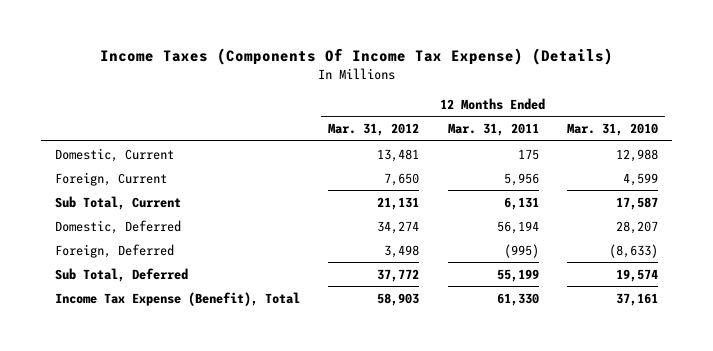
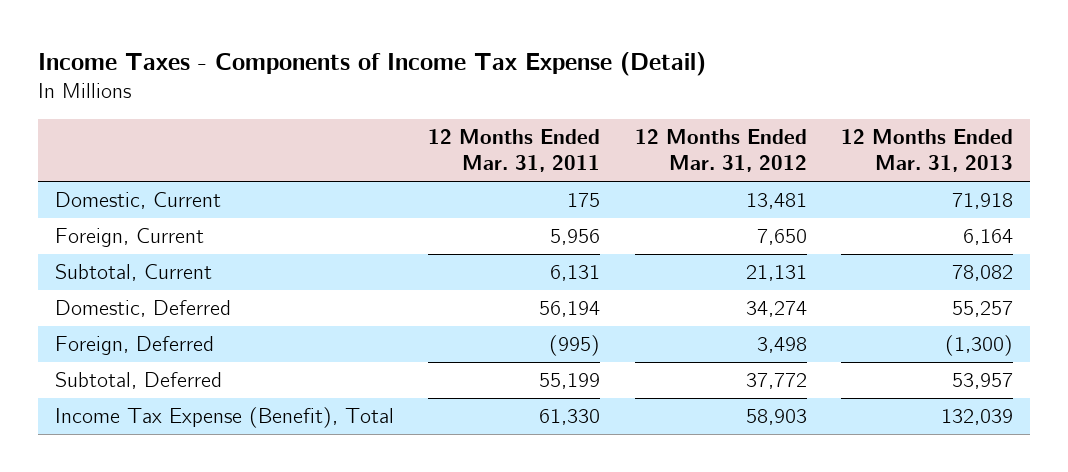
[99,48,613,66] Income Taxes (Components Of Income Tax Expense) (Details) -> [37,52,706,77] Income Taxes - Components of Income Tax Expense (Detail)
[566,122,658,136] Mar. 31, 2010 -> none
none -> [841,129,1014,173] 12 Months Ended Mar. 31, 2013
[55,195,182,210] Sub Total, Current -> [54,264,212,282] Subtotal, Current
[55,267,189,282] Sub Total, Deferred -> [54,372,222,390] Subtotal, Deferred

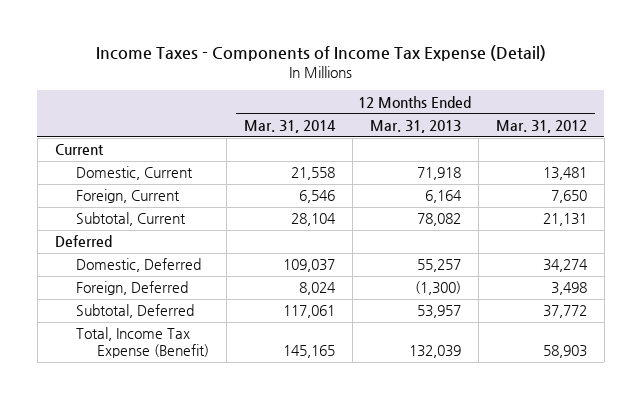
[428,129,601,173] 12 Months Ended Mar. 31, 2011 -> none
none -> [244,119,337,133] Mar. 31, 2014
none -> [54,144,104,156] Current
none -> [54,235,112,248] Deferred
[54,407,394,429] Income Tax Expense (Benefit), Total -> [76,327,210,358] Total, Income Tax Expense (Benefit)

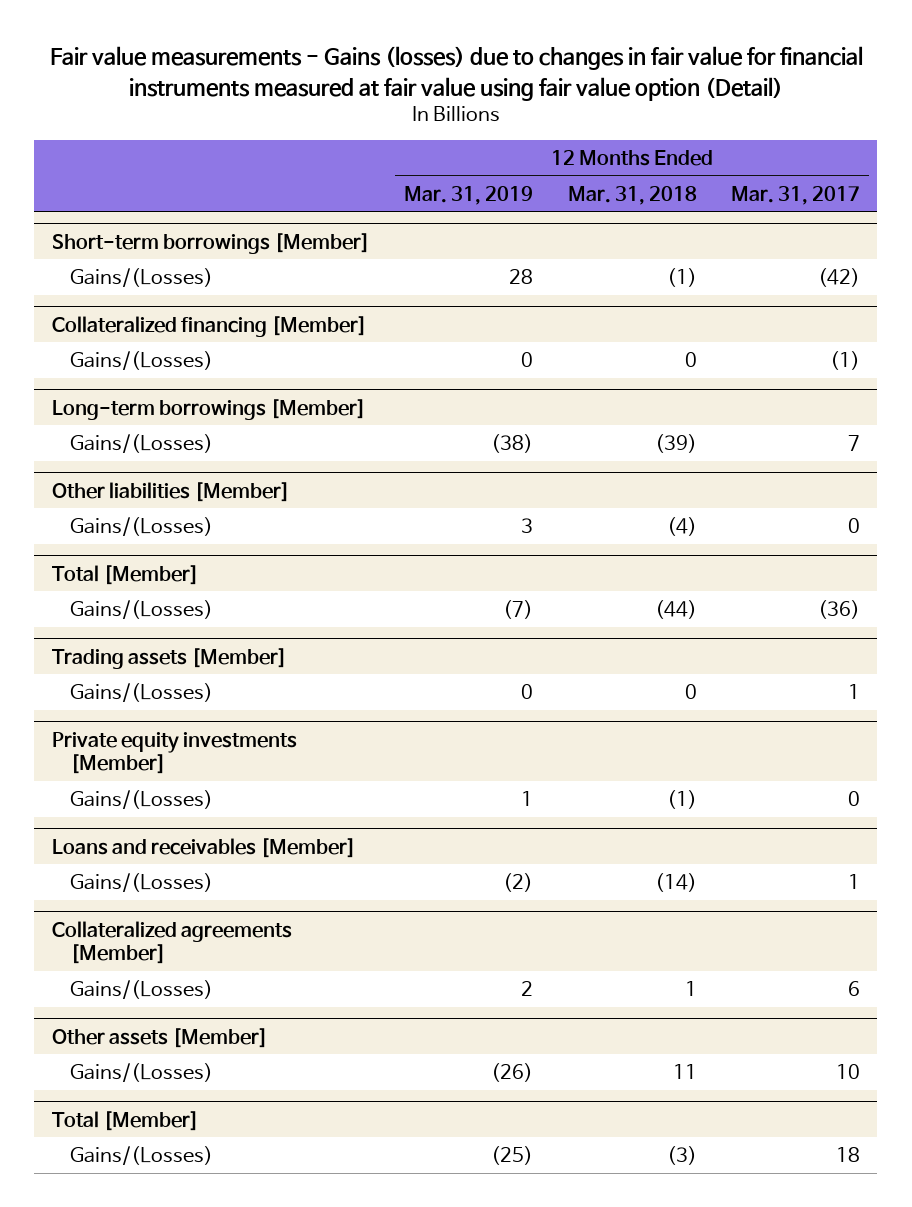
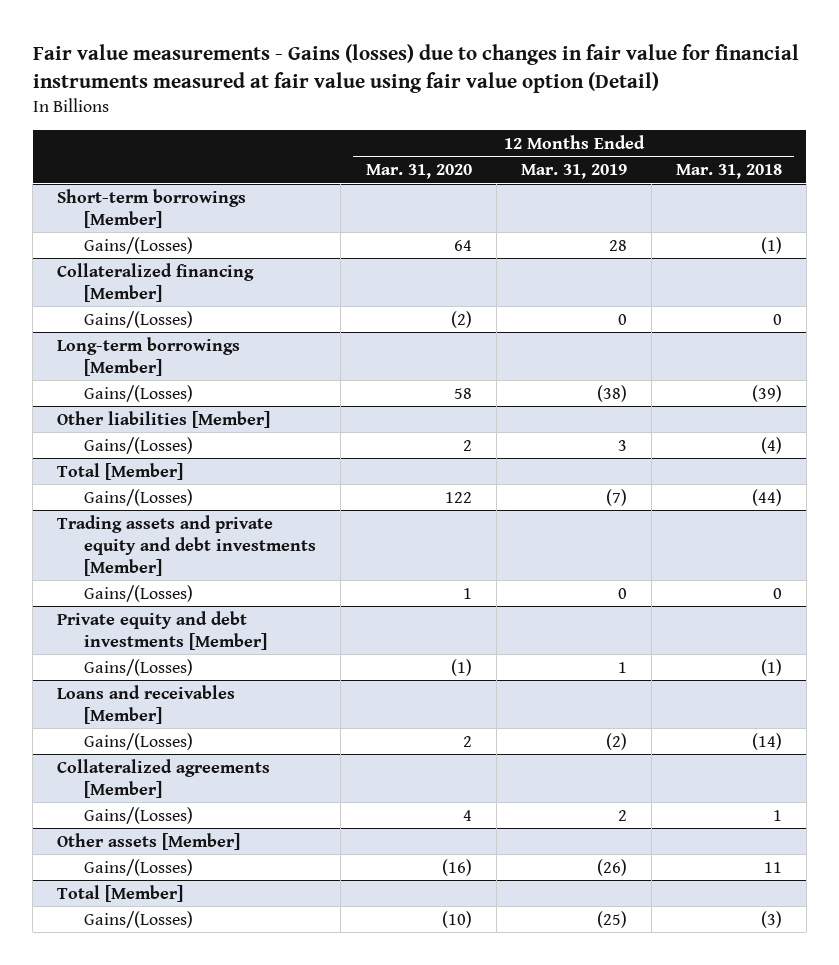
[730,185,860,205] Mar. 31, 2017 -> none
none -> [365,164,472,180] Mar. 31, 2020
[51,647,287,669] Trading assets [Member] -> [57,514,317,576] Trading assets and private equity and debt investments [Member]
[51,731,297,774] Private equity investments [Member] -> [57,610,268,650] Private equity and debt investments [Member]

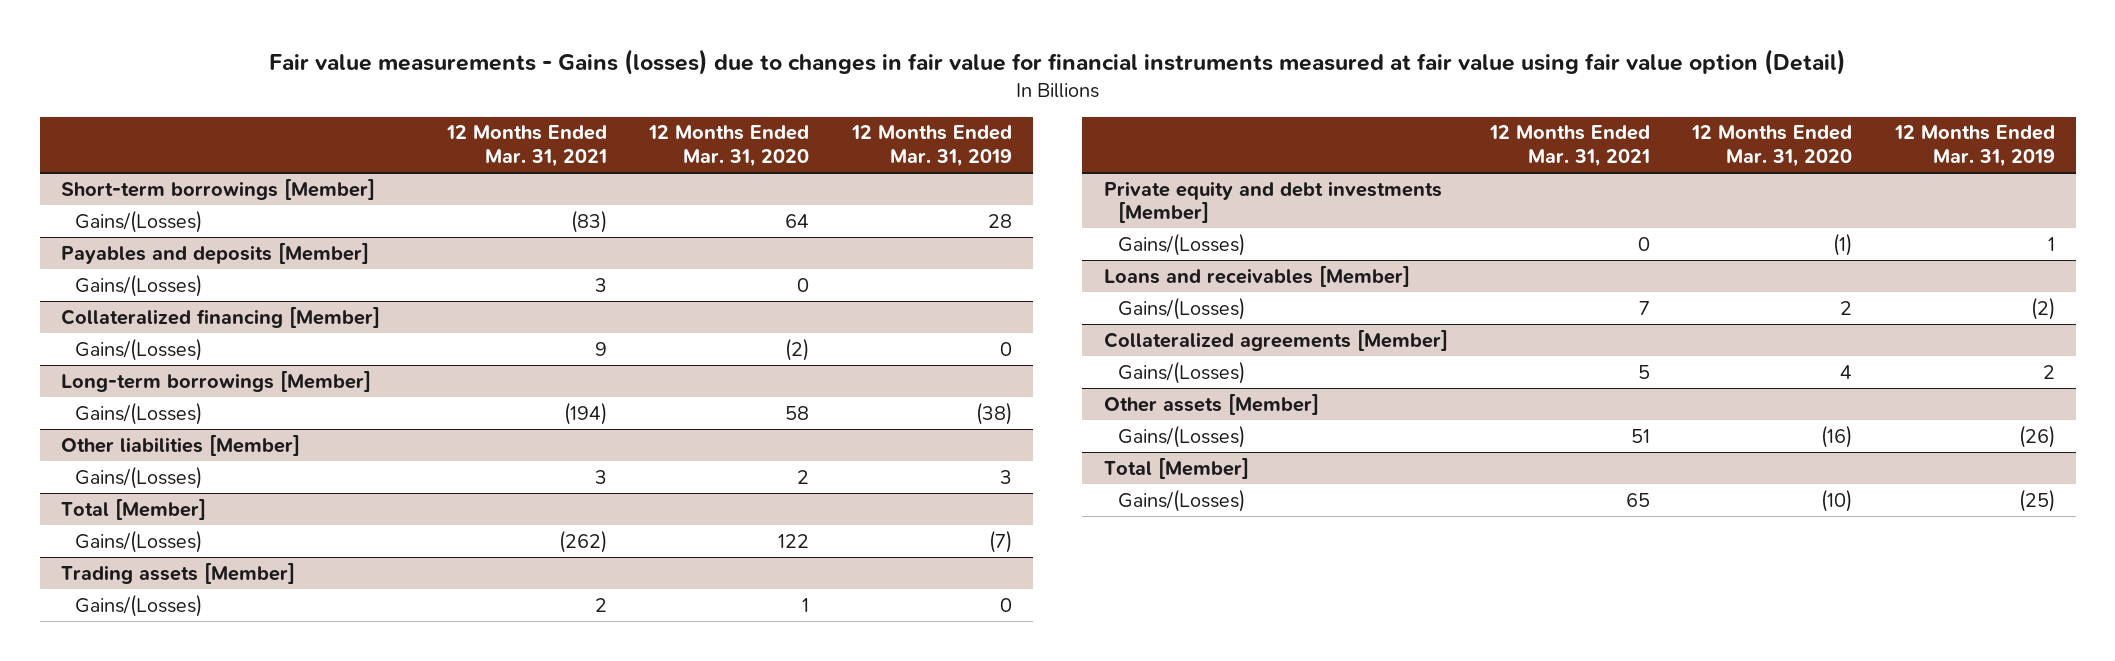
[675,164,782,180] Mar. 31, 2018 -> none
none -> [446,125,608,168] 12 Months Ended Mar. 31, 2021
none -> [60,242,369,264] Payables and deposits [Member]
none -> [75,273,203,297] Gains/(Losses)
[57,514,317,576] Trading assets and private equity and debt investments [Member] -> [60,562,295,584] Trading assets [Member]

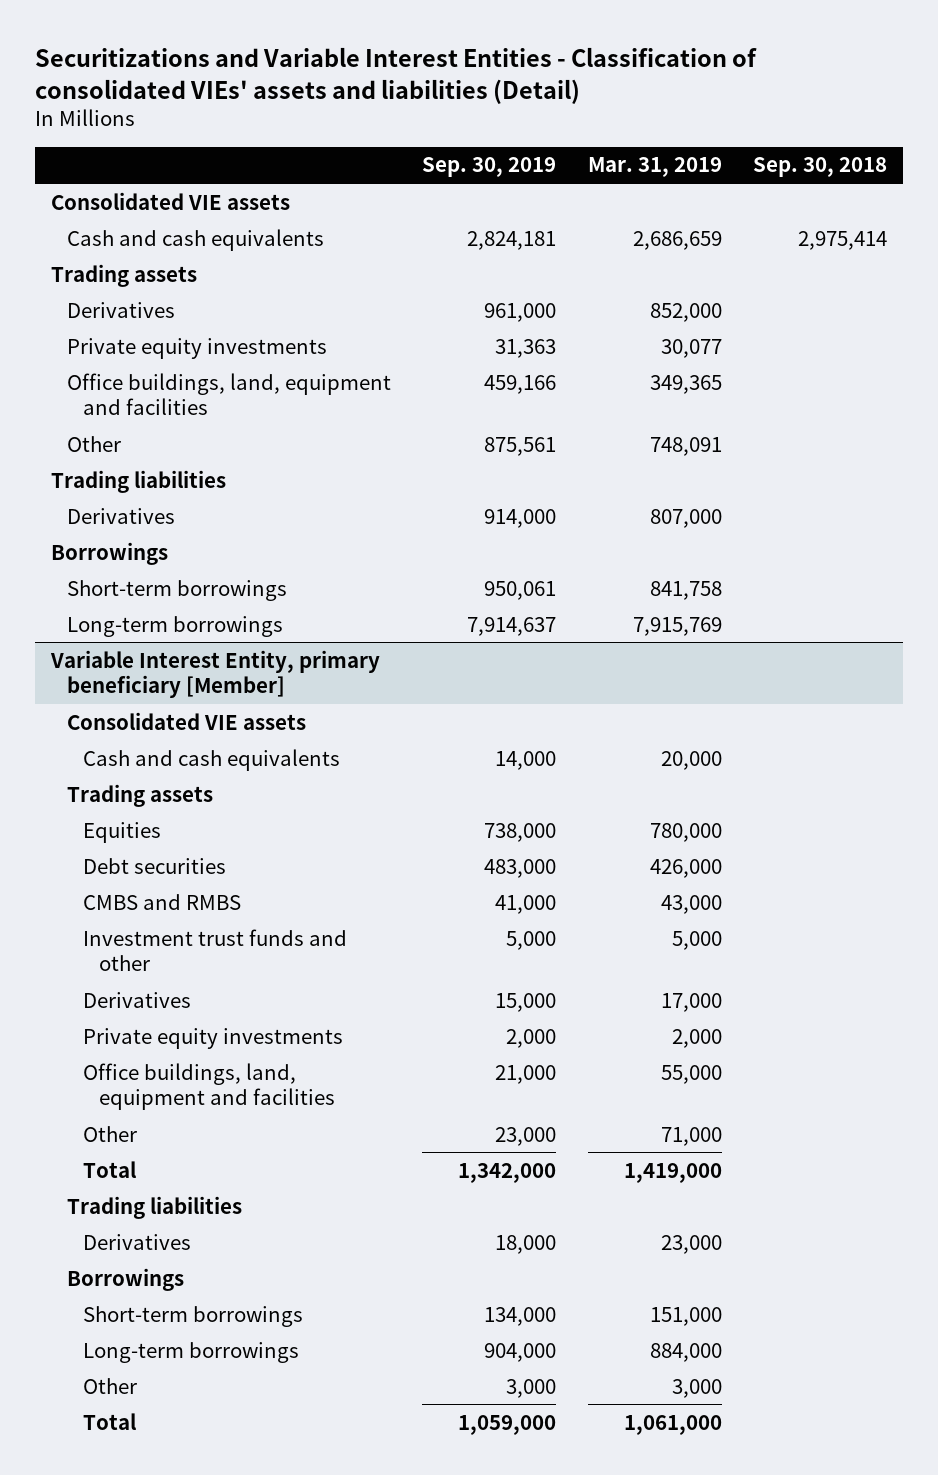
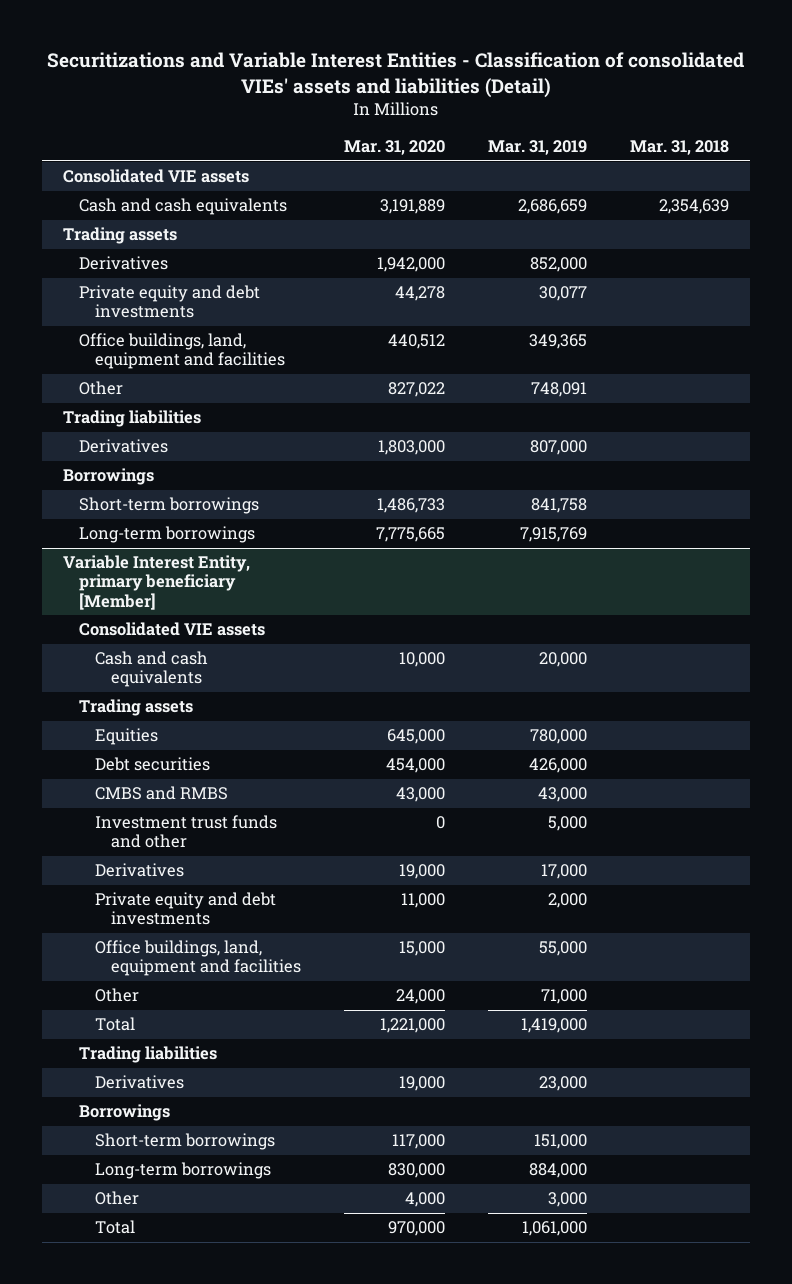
[422,157,557,178] Sep. 30, 2019 -> none
[753,157,888,178] Sep. 30, 2018 -> none
none -> [344,140,446,156] Mar. 31, 2020
none -> [629,140,729,156] Mar. 31, 2018
[66,337,327,359] Private equity investments -> [79,285,261,319] Private equity and debt investments
[82,1027,343,1049] Private equity investments -> [95,892,277,926] Private equity and debt investments

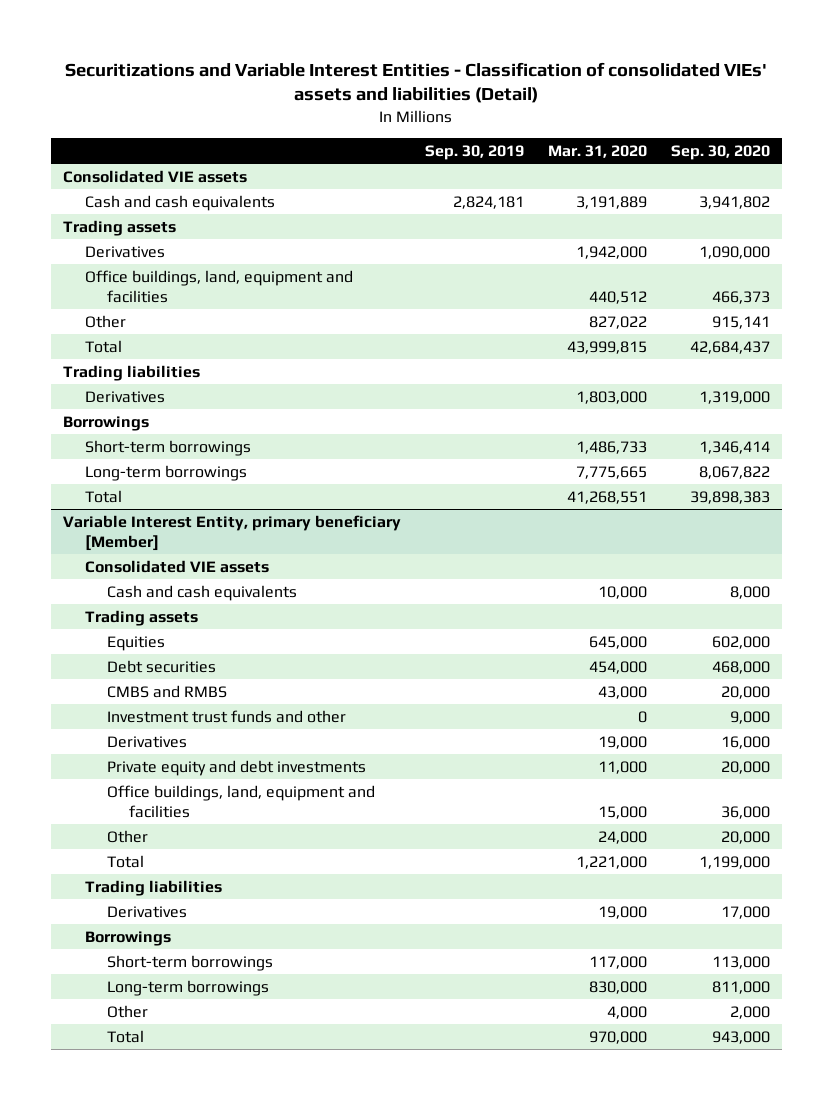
[487,140,587,156] Mar. 31, 2019 -> none
[629,140,729,156] Mar. 31, 2018 -> none
none -> [424,144,524,160] Sep. 30, 2019
none -> [670,144,770,160] Sep. 30, 2020
[79,285,261,319] Private equity and debt investments -> none
none -> [84,339,122,353] Total
none -> [84,489,122,503] Total

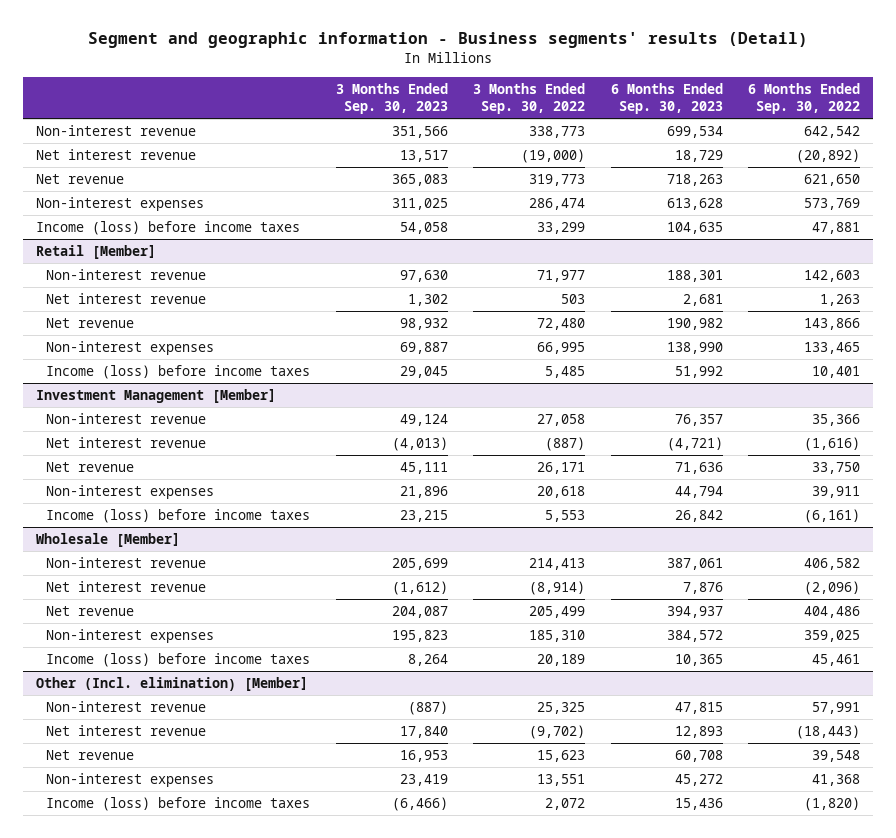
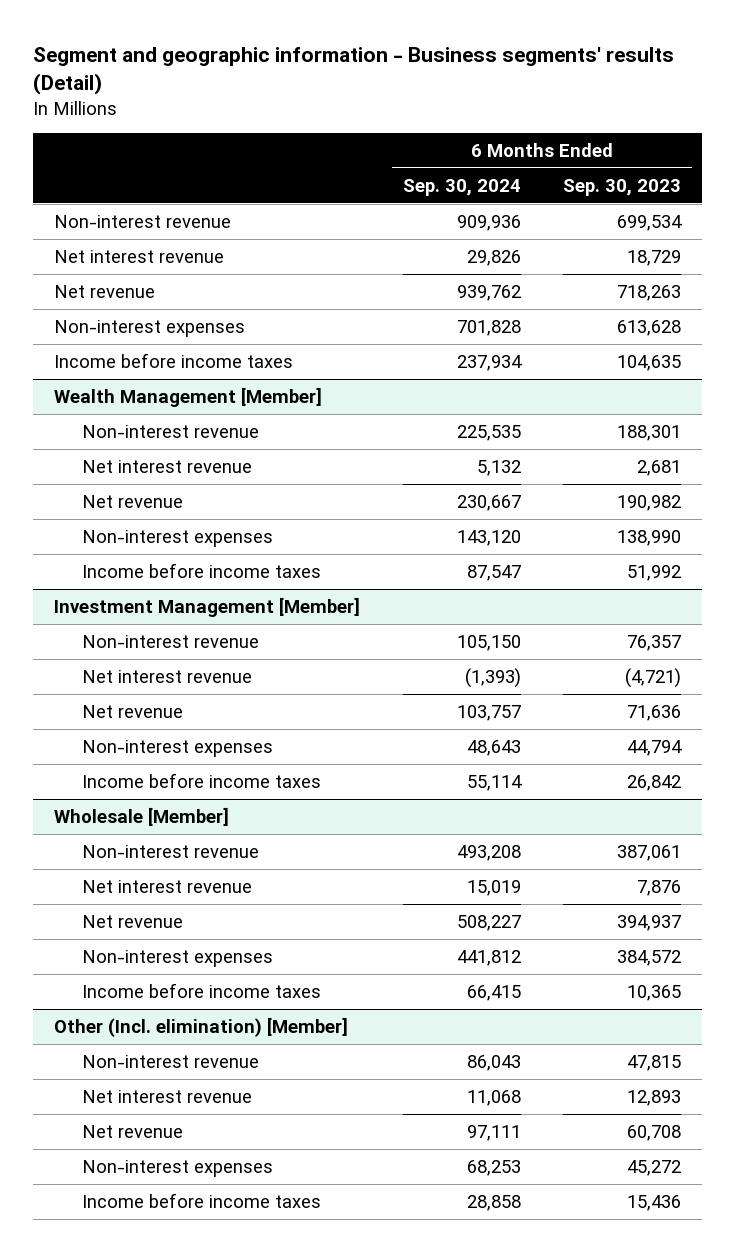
[335,82,448,114] 3 Months Ended Sep. 30, 2023 -> none
[473,82,586,114] 3 Months Ended Sep. 30, 2022 -> none
[748,82,861,114] 6 Months Ended Sep. 30, 2022 -> none
none -> [402,178,521,196] Sep. 30, 2024
[35,244,156,259] Retail [Member] -> none
[35,220,300,235] Income (loss) before income taxes -> [54,352,294,368] Income before income taxes
none -> [54,386,323,407] Wealth Management [Member]
[46,364,311,379] Income (loss) before income taxes -> [82,562,322,578] Income before income taxes
[46,508,311,523] Income (loss) before income taxes -> [82,772,322,788] Income before income taxes
[46,652,311,667] Income (loss) before income taxes -> [82,982,322,998] Income before income taxes
[46,796,311,811] Income (loss) before income taxes -> [82,1192,322,1208] Income before income taxes

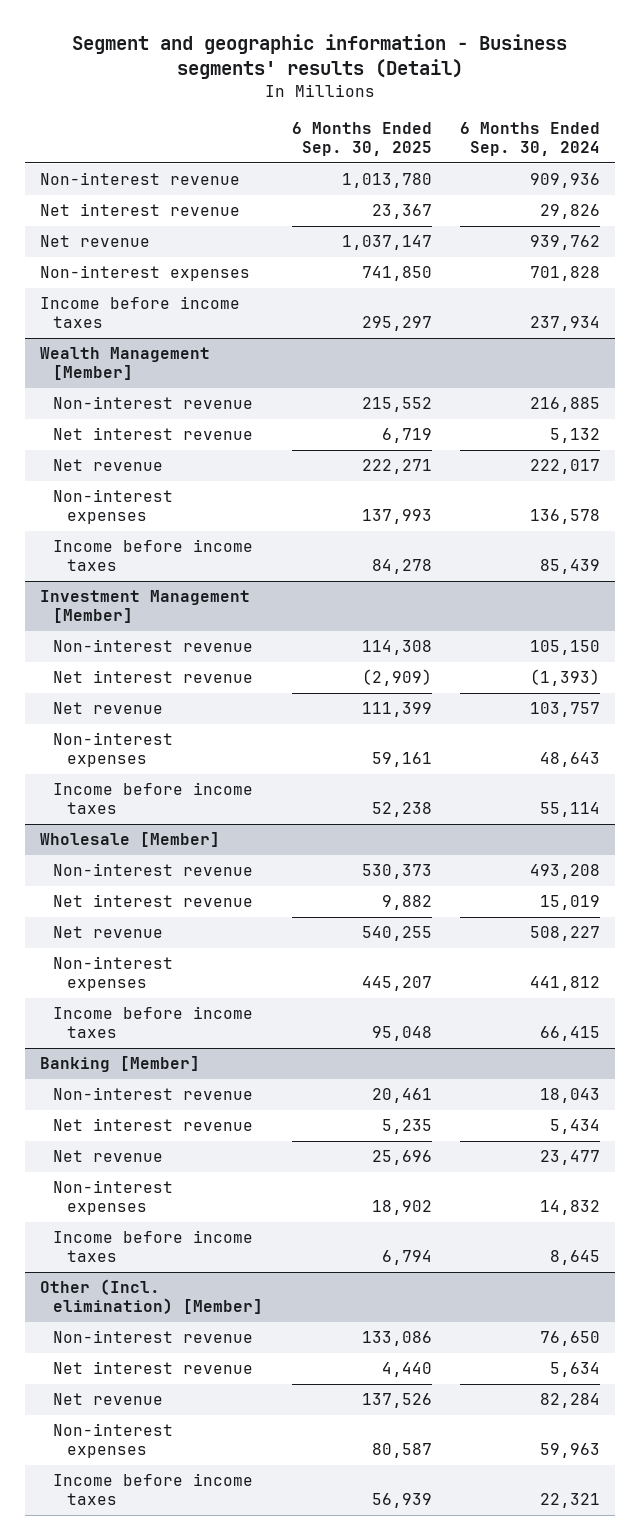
[562,178,681,196] Sep. 30, 2023 -> none
none -> [291,122,432,157] 6 Months Ended Sep. 30, 2025
[456,424,521,441] 225,535 -> [530,397,601,413] 216,885
[456,494,521,511] 230,667 -> [530,459,601,475] 222,017
[456,529,521,546] 143,120 -> [530,509,601,525] 136,578
[466,564,521,581] 87,547 -> [540,559,601,575] 85,439
none -> [39,1056,200,1073] Banking [Member]
none -> [53,1087,254,1101] Non-interest revenue
none -> [53,1118,254,1132] Net interest revenue
none -> [53,1150,164,1163] Net revenue
none -> [53,1180,174,1216] Non-interest expenses
none -> [53,1230,254,1263] Income before income taxes
[466,1054,521,1071] 86,043 -> [540,1331,601,1347] 76,650
[466,1089,521,1106] 11,068 -> [550,1362,601,1378] 5,634
[466,1124,521,1141] 97,111 -> [540,1393,601,1409] 82,284
[466,1159,521,1176] 68,253 -> [540,1443,601,1459] 59,963
[466,1194,521,1211] 28,858 -> [540,1493,601,1509] 22,321

